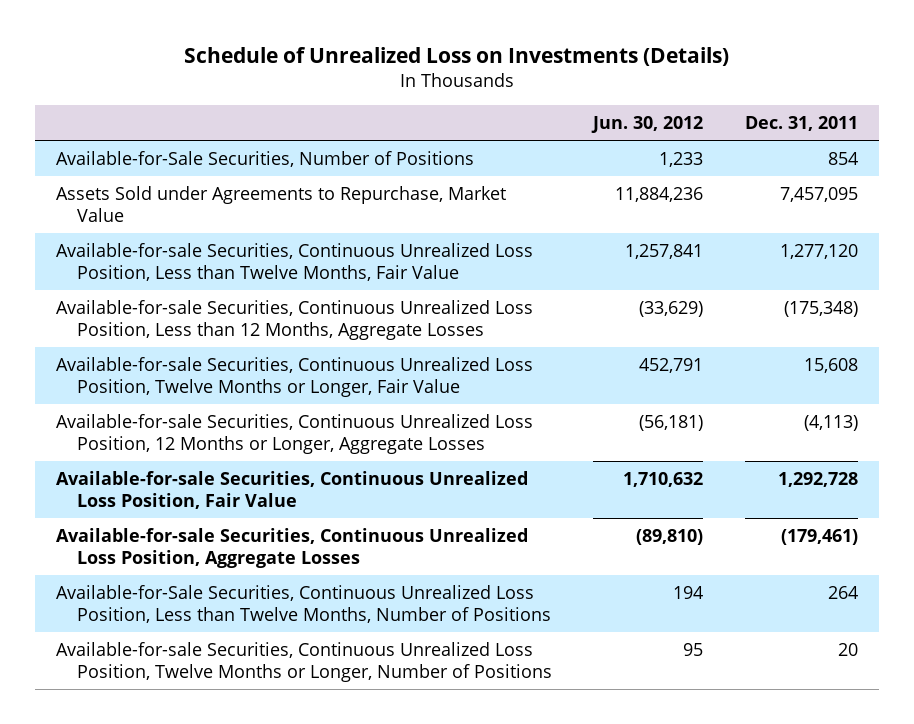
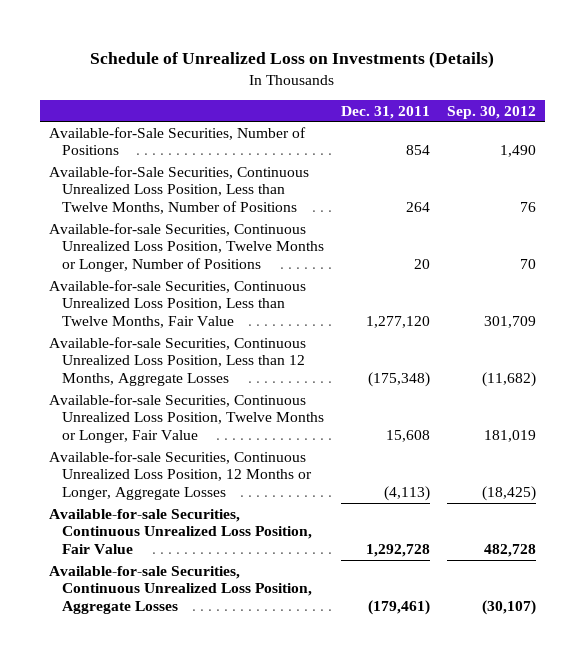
[591,116,704,134] Jun. 30, 2012 -> none
none -> [447,105,537,119] Sep. 30, 2012
[55,185,506,222] Assets Sold under Agreements to Repurchase, Market Value -> none
[55,584,551,623] Available-for-Sale Securities, Continuous Unrealized Loss Position, Less than Twelve Months, Number of Positions -> [48,165,309,215] Available-for-Sale Securities, Continuous Unrealized Loss Position, Less than Twelve Months, Number of Positions
[55,641,552,682] Available-for-sale Securities, Continuous Unrealized Loss Position, Twelve Months or Longer, Number of Positions -> [48,222,324,273] Available-for-sale Securities, Continuous Unrealized Loss Position, Twelve Months or Longer, Number of Positions

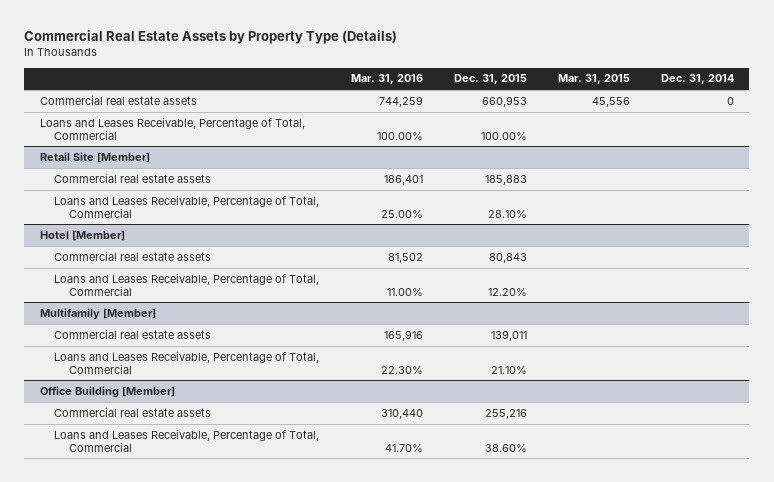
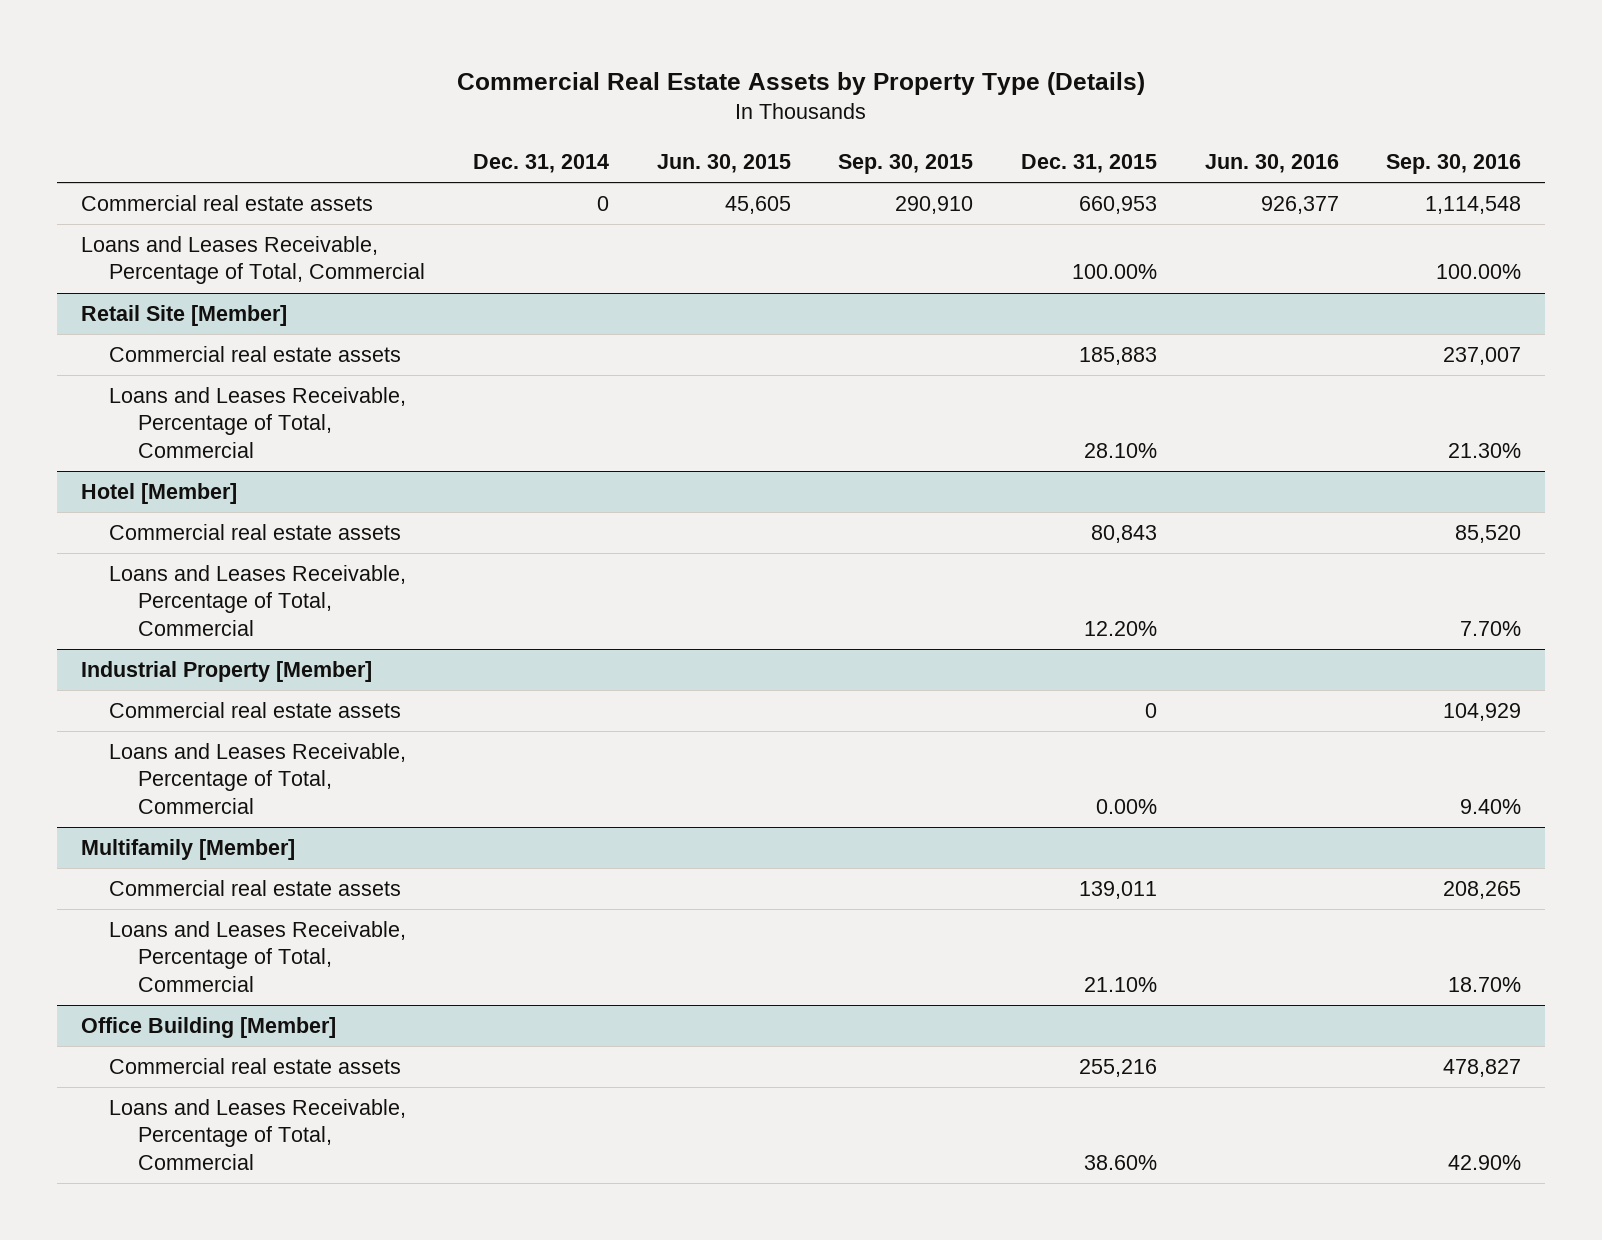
[350,74,423,85] Mar. 31, 2016 -> none
[557,74,630,85] Mar. 31, 2015 -> none
none -> [656,153,791,173] Jun. 30, 2015
none -> [838,153,974,174] Sep. 30, 2015
none -> [1204,153,1339,173] Jun. 30, 2016
none -> [1386,153,1522,174] Sep. 30, 2016
none -> [80,661,372,683] Industrial Property [Member]
none -> [109,702,402,719] Commercial real estate assets
none -> [109,743,407,814] Loans and Leases Receivable, Percentage of Total, Commercial

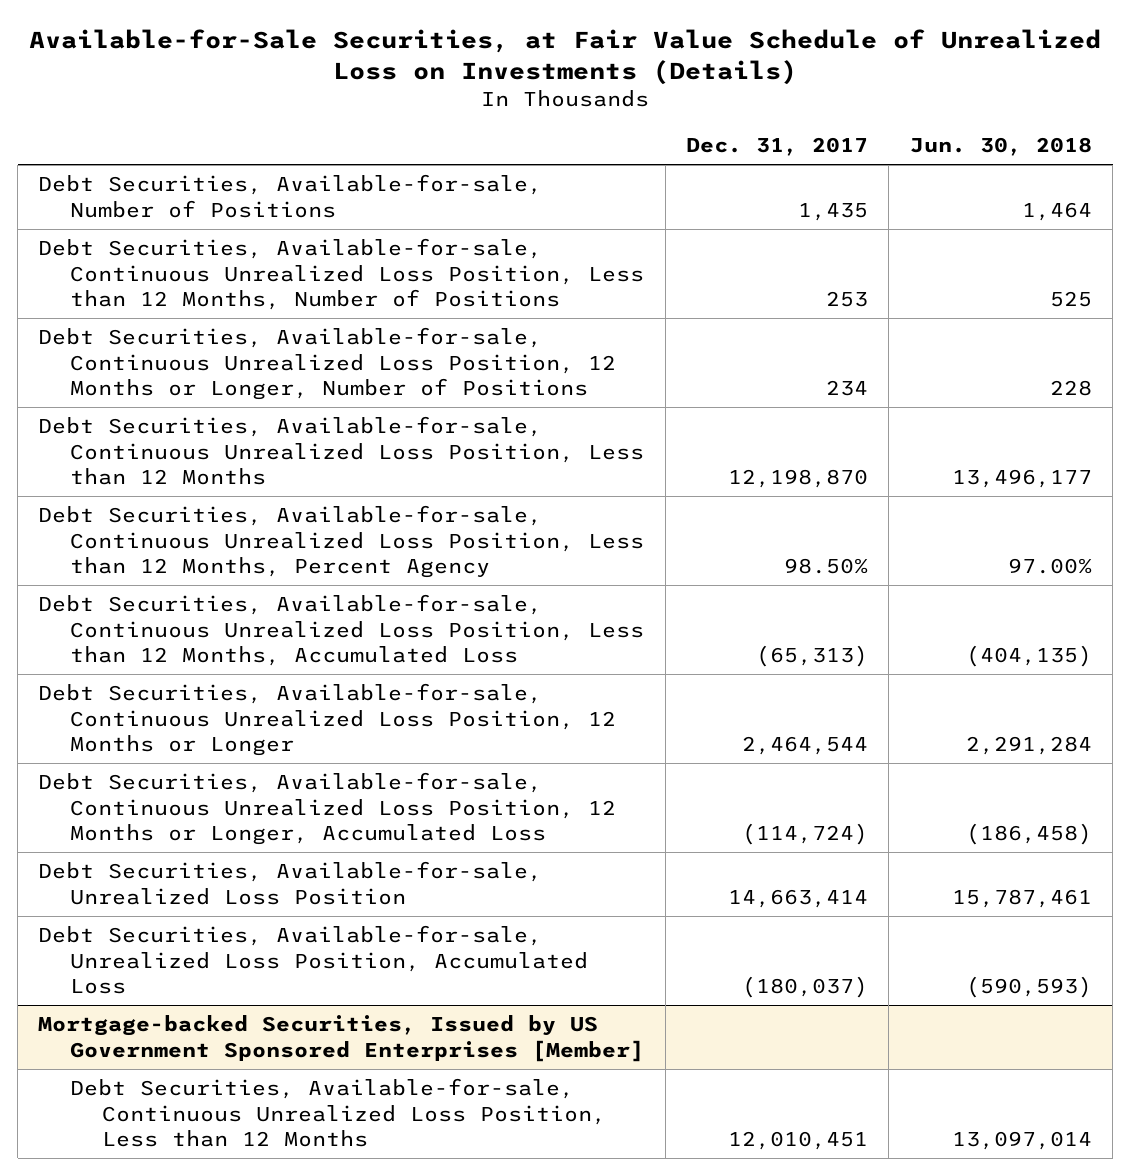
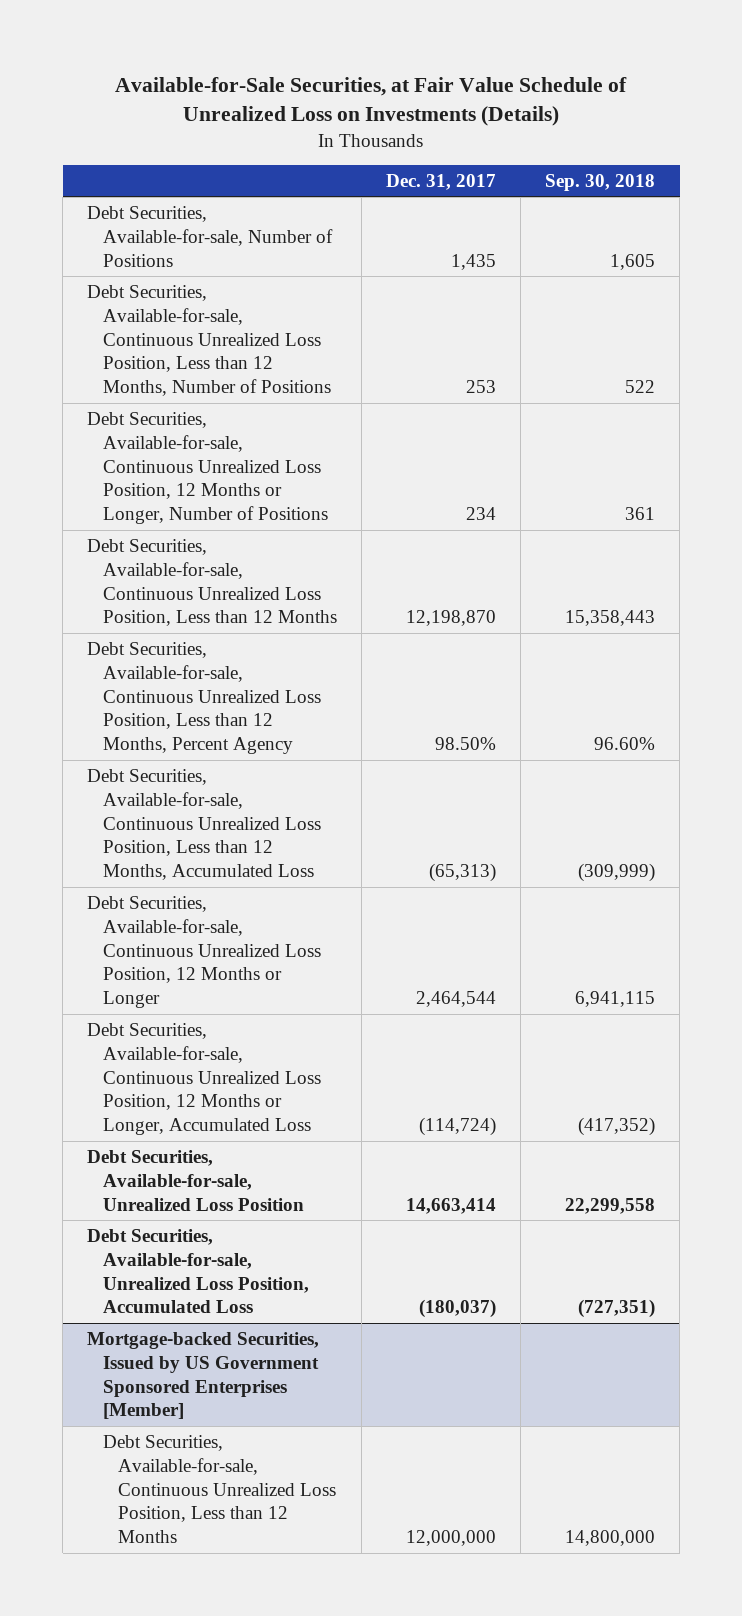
[909,137,1092,157] Jun. 30, 2018 -> none
none -> [545,174,656,192] Sep. 30, 2018
[727,1131,868,1151] 12,010,451 -> [405,1530,496,1547] 12,000,000

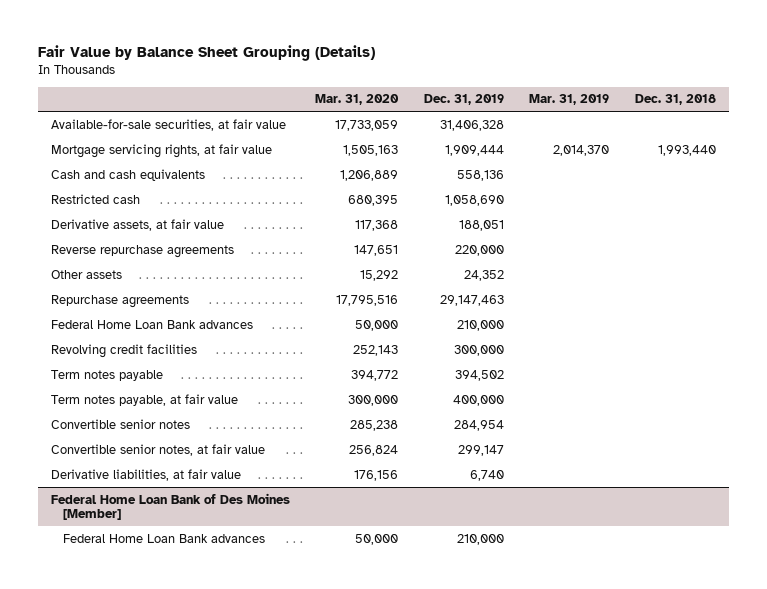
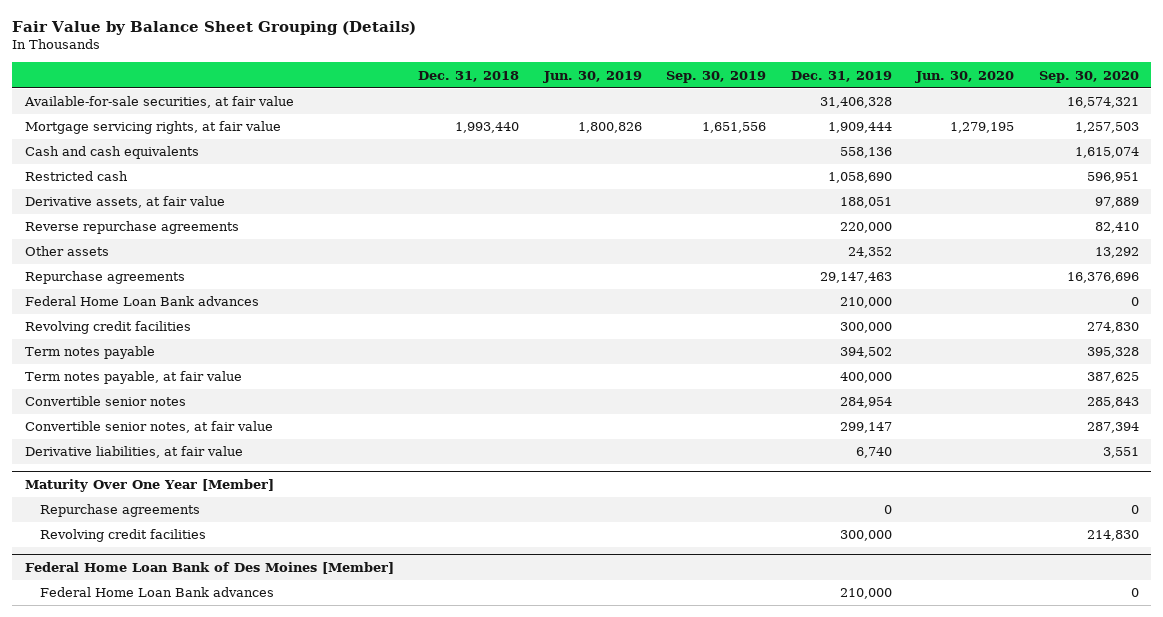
[315,94,400,106] Mar. 31, 2020 -> none
[529,94,610,106] Mar. 31, 2019 -> none
none -> [542,70,642,83] Jun. 30, 2019
none -> [666,70,767,83] Sep. 30, 2019
none -> [915,70,1015,83] Jun. 30, 2020
none -> [1038,70,1139,83] Sep. 30, 2020
none -> [24,479,274,493] Maturity Over One Year [Member]
none -> [39,504,200,518] Repurchase agreements
none -> [39,529,206,543] Revolving credit facilities

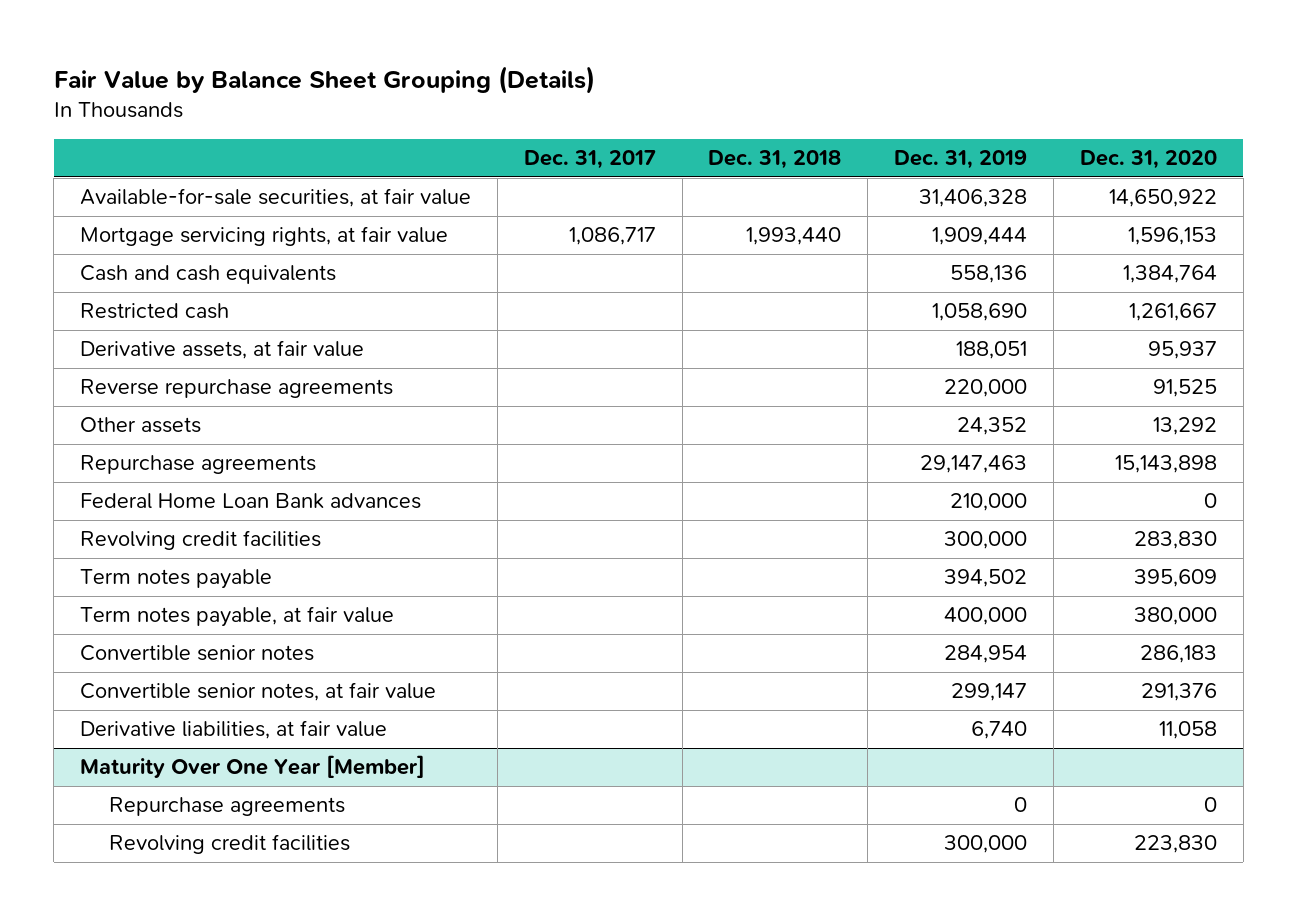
[542,70,642,83] Jun. 30, 2019 -> none
[666,70,767,83] Sep. 30, 2019 -> none
[915,70,1015,83] Jun. 30, 2020 -> none
[1038,70,1139,83] Sep. 30, 2020 -> none
none -> [523,150,656,170] Dec. 31, 2017
none -> [1079,150,1217,170] Dec. 31, 2020
[24,562,394,575] Federal Home Loan Bank of Des Moines [Member] -> none
[39,587,274,598] Federal Home Loan Bank advances -> none

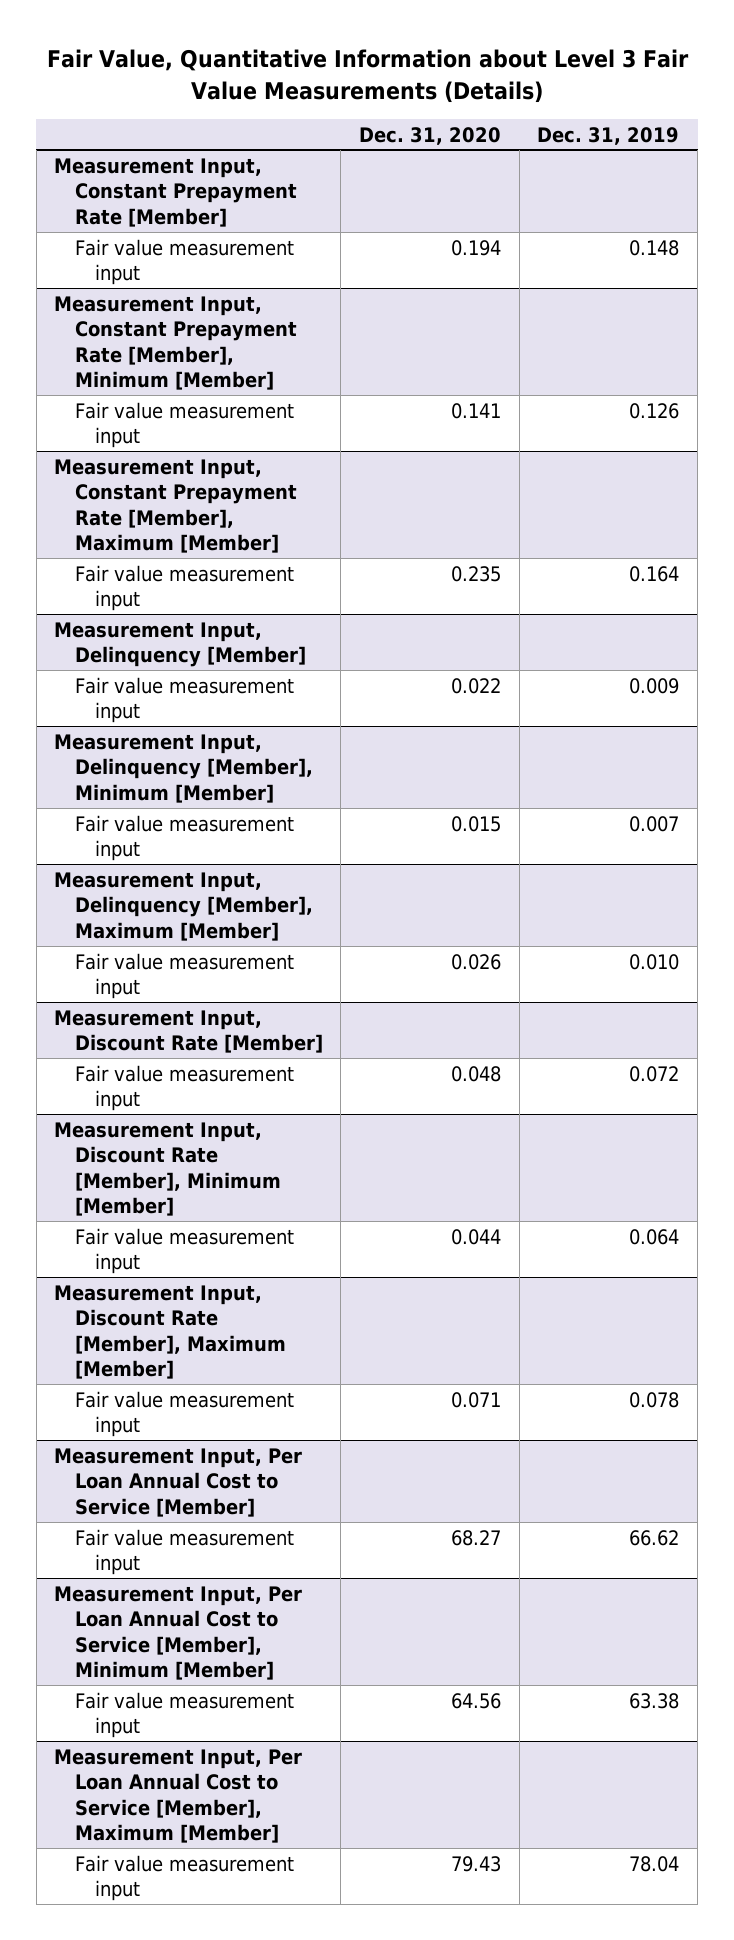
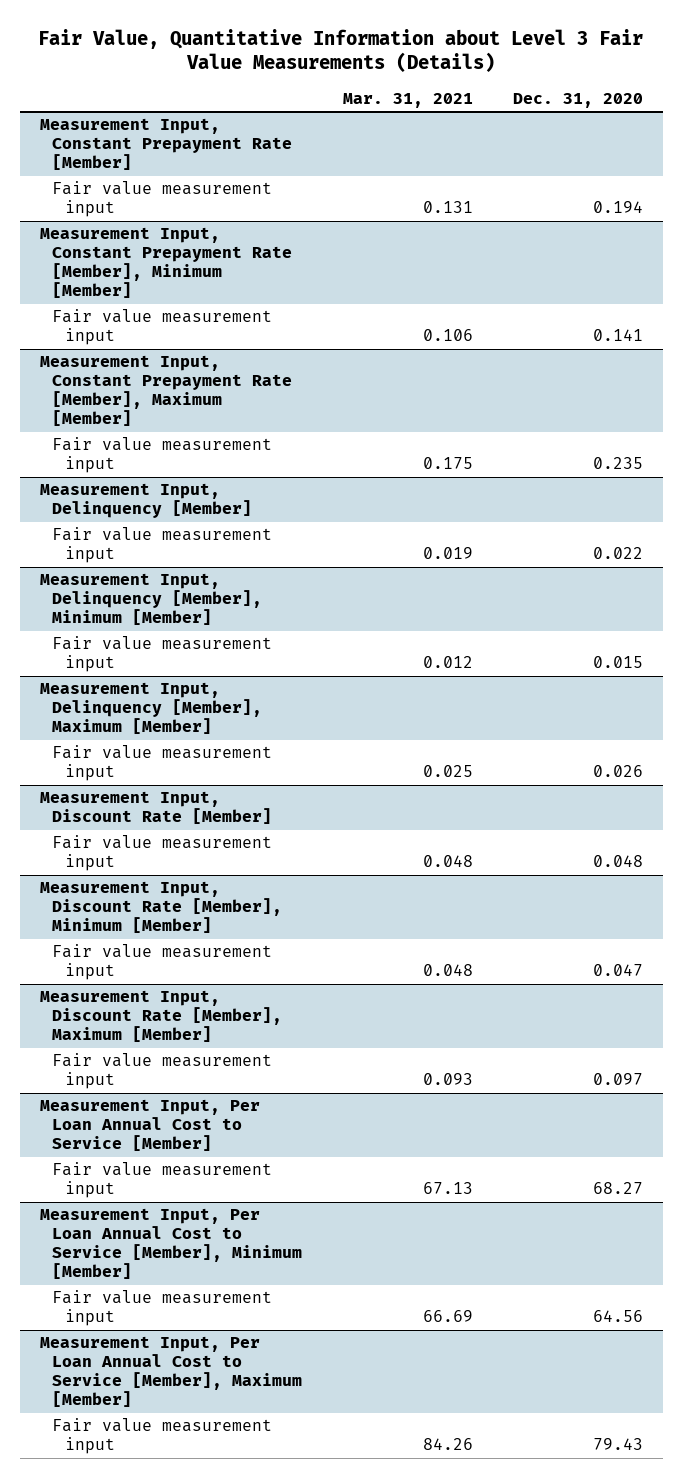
[537,126,680,145] Dec. 31, 2019 -> none
none -> [342,92,473,108] Mar. 31, 2021
[451,1228,502,1245] 0.044 -> [592,964,643,977] 0.047
[451,1391,502,1408] 0.071 -> [592,1073,643,1086] 0.097

